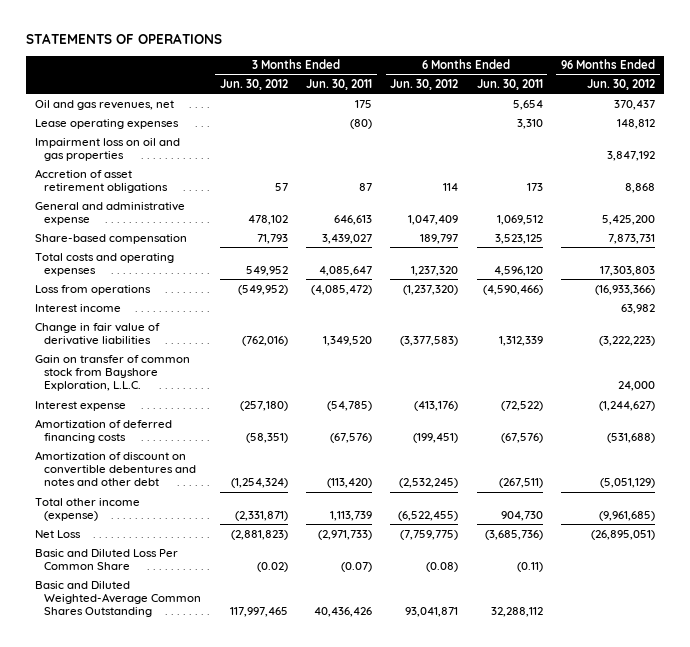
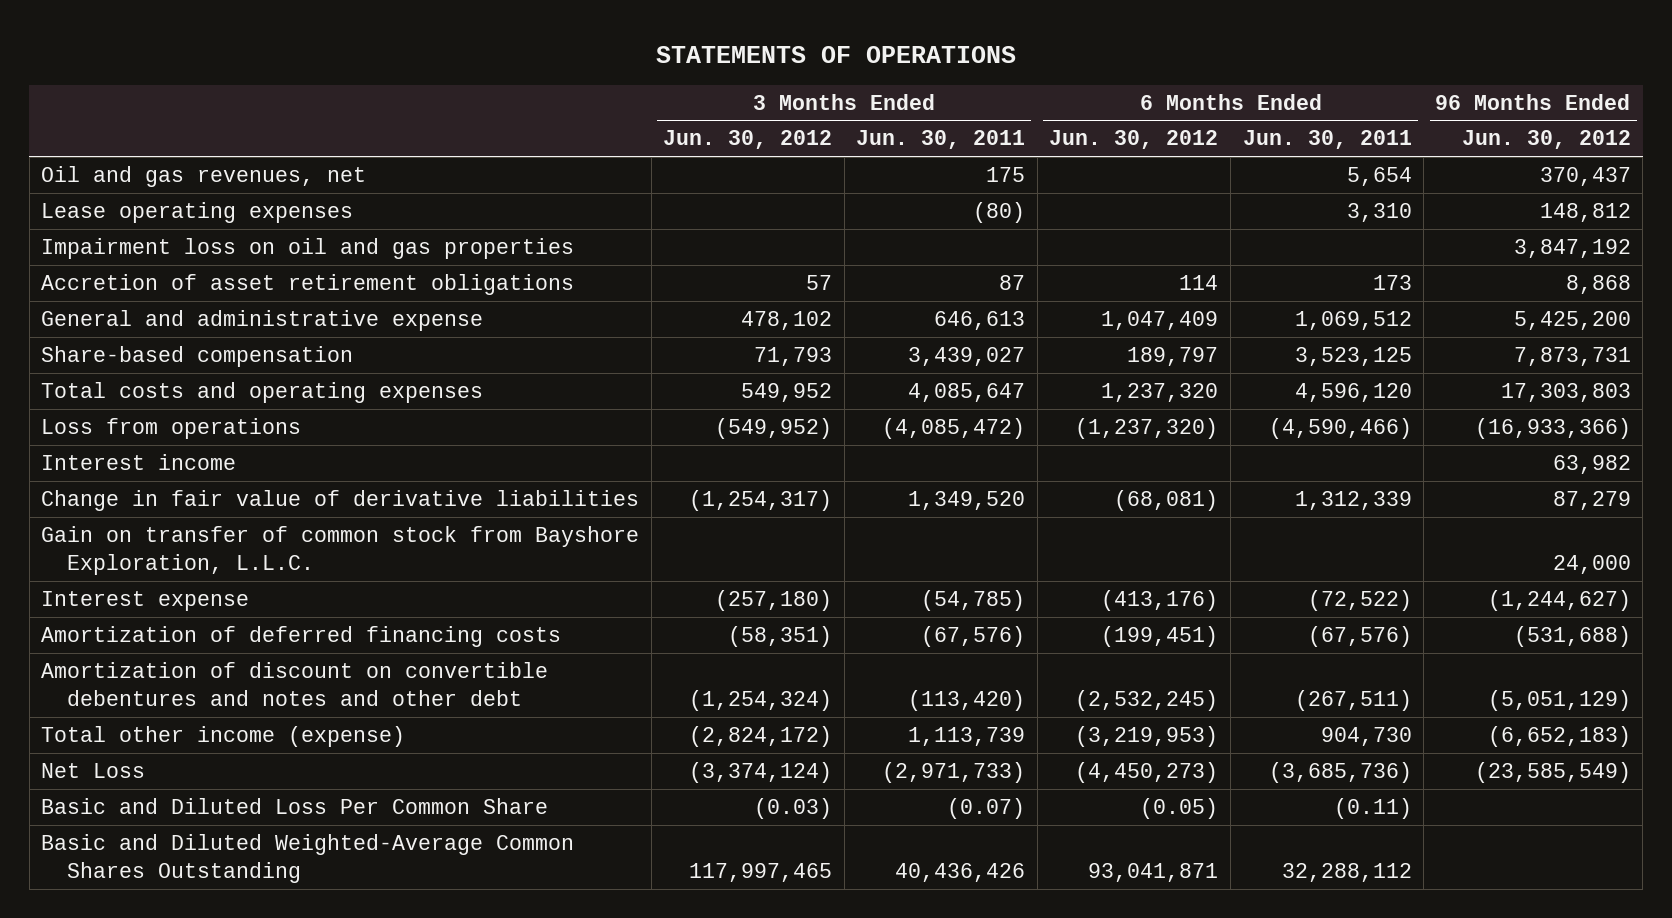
[241,335,288,346] (762,016) -> [689,490,833,512] (1,254,317)
[400,335,459,346] (3,377,583) -> [1114,490,1219,512] (68,081)
[599,335,656,346] (3,222,223) -> [1552,491,1631,511] 87,279
[234,510,288,521] (2,331,871) -> [689,726,833,748] (2,824,172)
[398,510,459,521] (6,522,455) -> [1075,726,1219,748] (3,219,953)
[599,510,656,521] (9,961,685) -> [1487,726,1631,748] (6,652,183)
[230,529,288,540] (2,881,823) -> [689,762,833,784] (3,374,124)
[400,529,459,540] (7,759,775) -> [1075,762,1219,784] (4,450,273)
[591,529,656,540] (26,895,051) -> [1474,762,1631,784] (23,585,549)
[256,561,288,572] (0.02) -> [754,798,833,820] (0.03)
[426,561,459,572] (0.08) -> [1140,798,1219,820] (0.05)

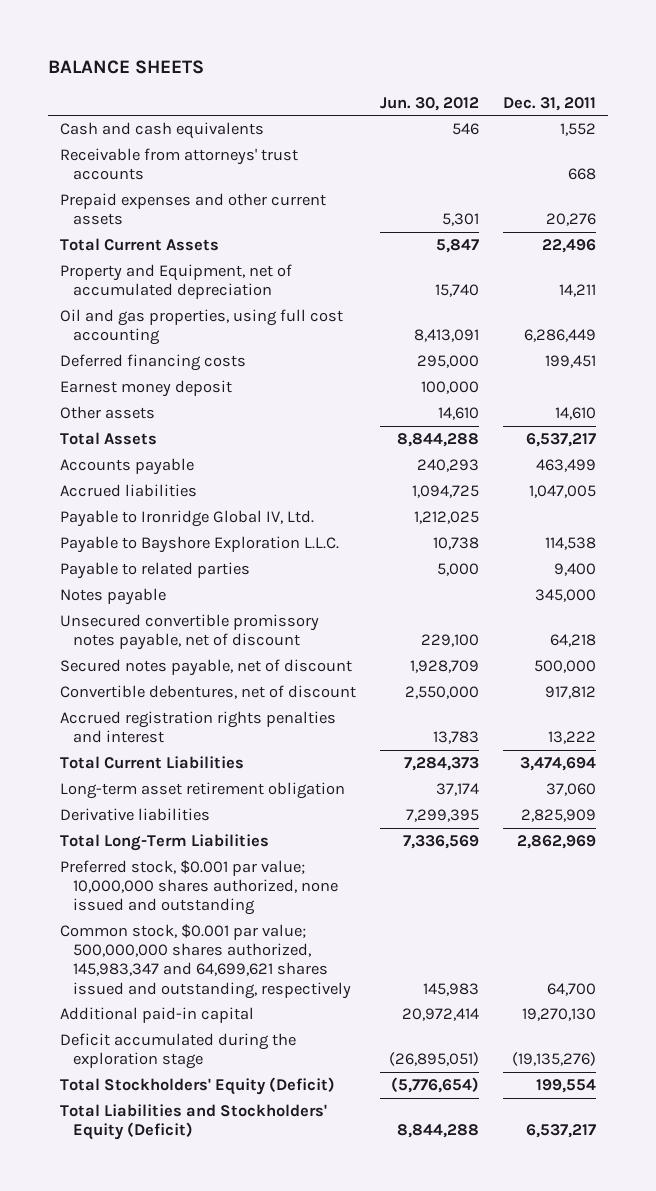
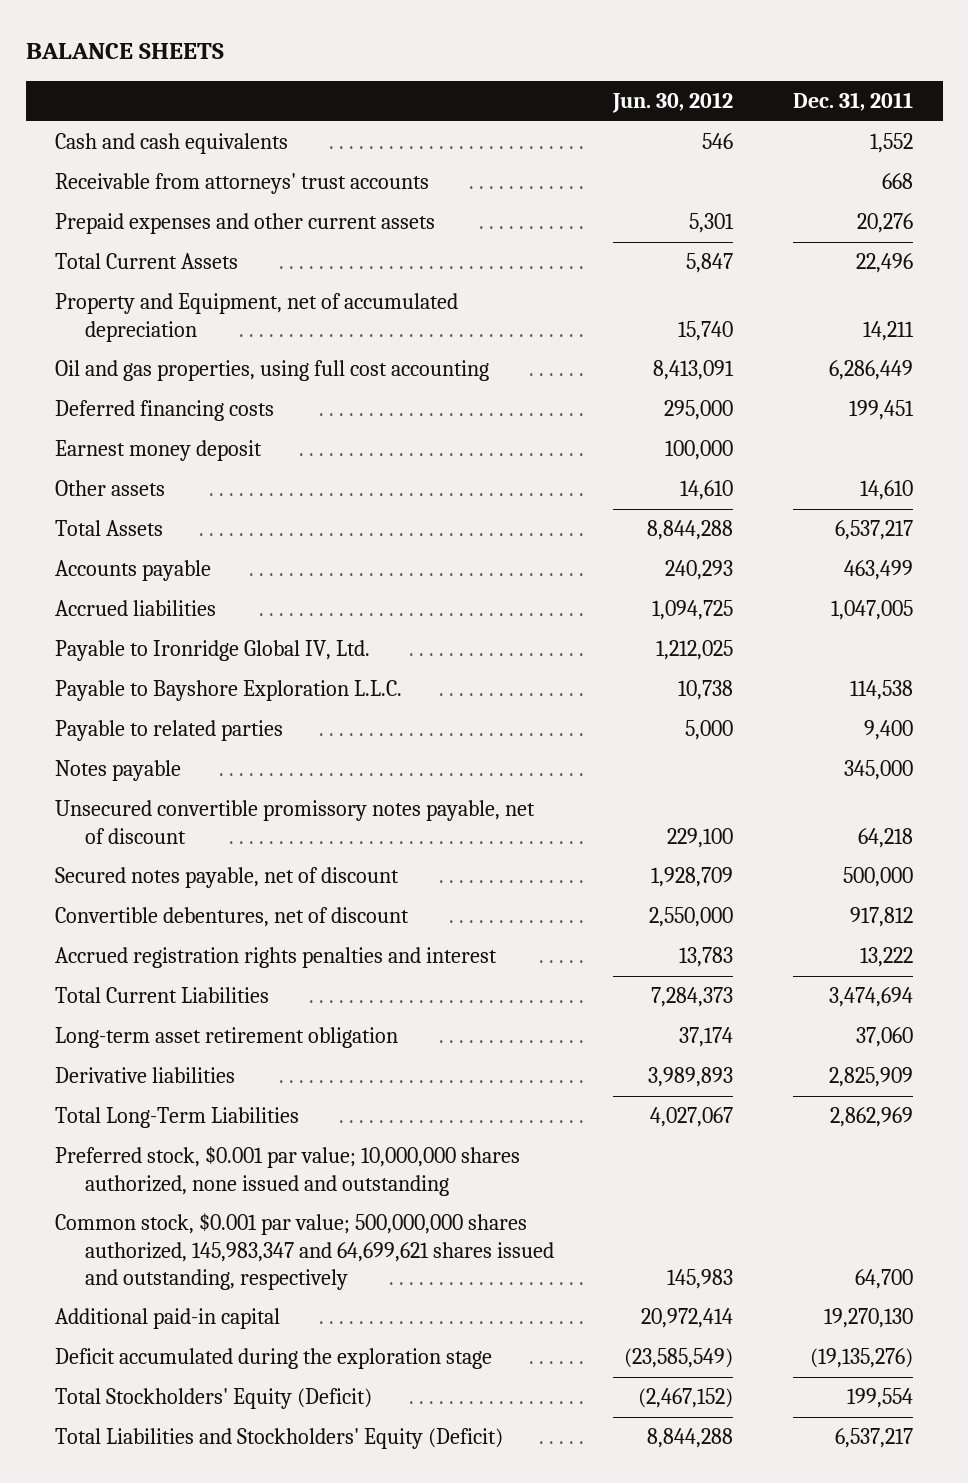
[405,809,479,823] 7,299,395 -> [648,1067,734,1088] 3,989,893
[402,835,479,850] 7,336,569 -> [650,1107,734,1128] 4,027,067
[388,1052,479,1067] (26,895,051) -> [624,1348,734,1369] (23,585,549)
[390,1077,479,1094] (5,776,654) -> [638,1388,734,1409] (2,467,152)

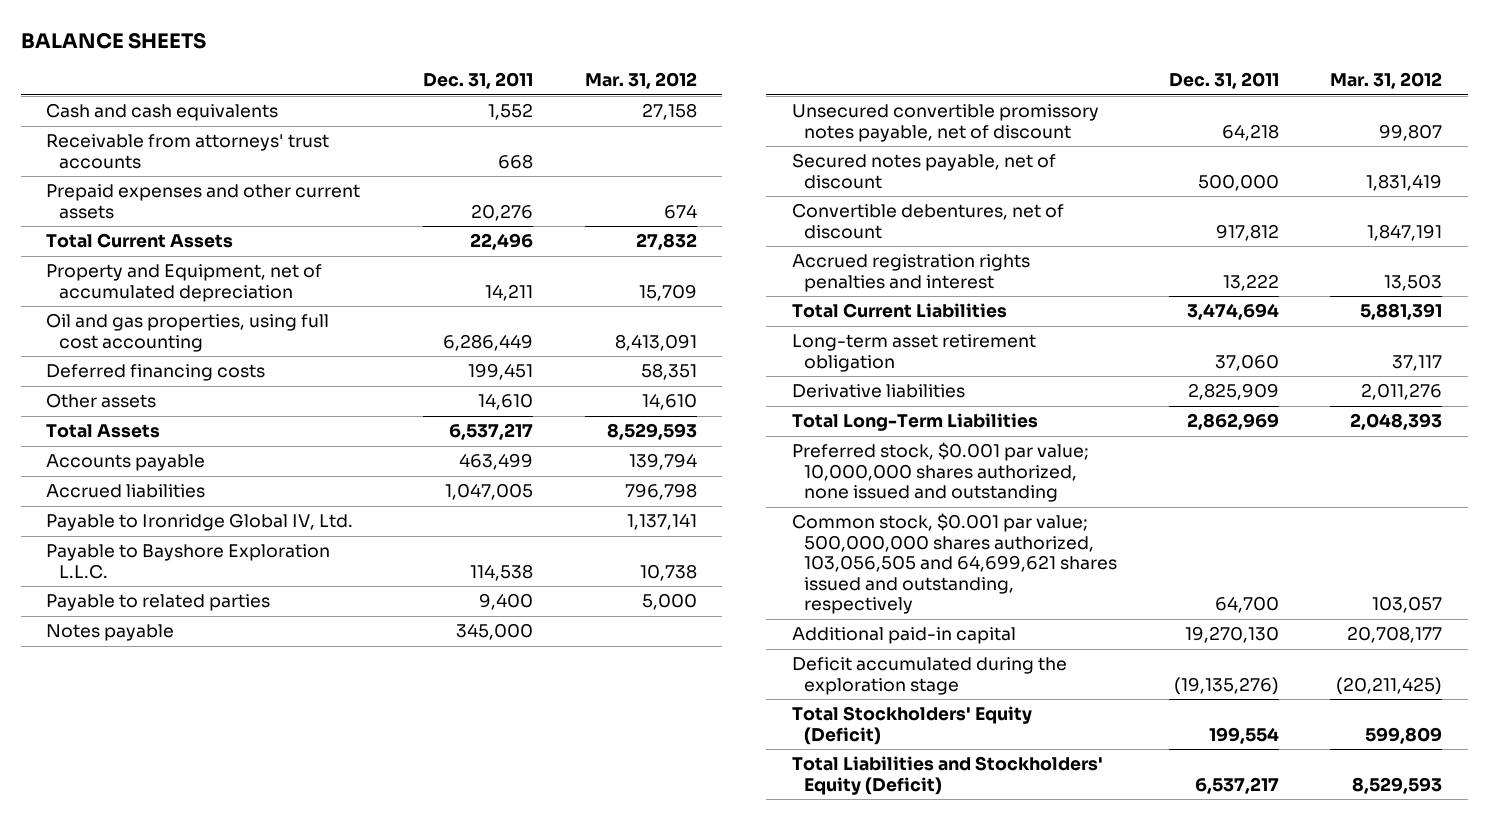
[612,92,734,114] Jun. 30, 2012 -> none
none -> [584,72,697,90] Mar. 31, 2012
[55,440,263,462] Earnest money deposit -> none
[55,1213,554,1290] Common stock, $0.001 par value; 500,000,000 shares authorized, 145,983,347 and 64,699,621 shares issued and outstanding, respectively -> [791,513,1118,615] Common stock, $0.001 par value; 500,000,000 shares authorized, 103,056,505 and 64,699,621 shares issued and outstanding, respectively

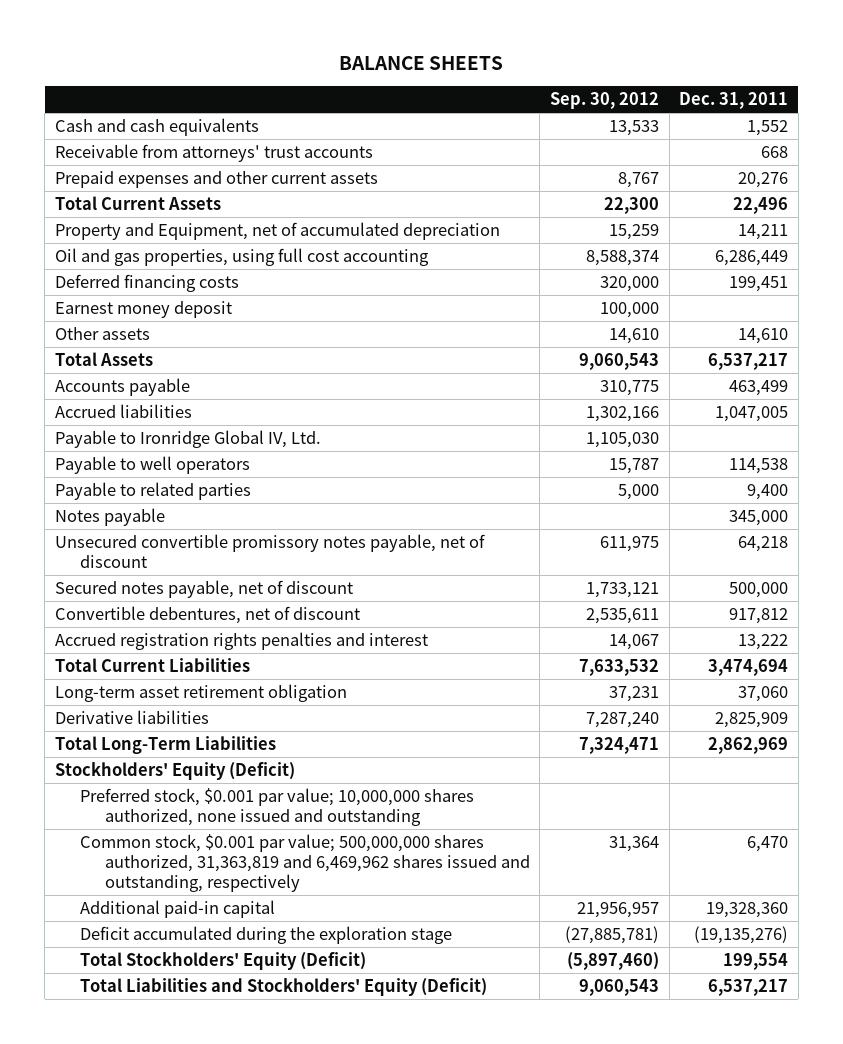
[584,72,697,90] Mar. 31, 2012 -> none
none -> [550,92,660,110] Sep. 30, 2012
none -> [54,300,232,318] Earnest money deposit
[46,544,331,579] Payable to Bayshore Exploration L.L.C. -> [54,455,250,474] Payable to well operators
none -> [54,761,295,780] Stockholders' Equity (Deficit)
[791,513,1118,615] Common stock, $0.001 par value; 500,000,000 shares authorized, 103,056,505 and 64,699,621 shares issued and outstanding, respectively -> [79,833,530,892] Common stock, $0.001 par value; 500,000,000 shares authorized, 31,363,819 and 6,469,962 shares issued and outstanding, respectively
[1214,596,1279,614] 64,700 -> [747,835,789,852] 6,470
[1184,626,1279,644] 19,270,130 -> [706,901,789,918] 19,328,360

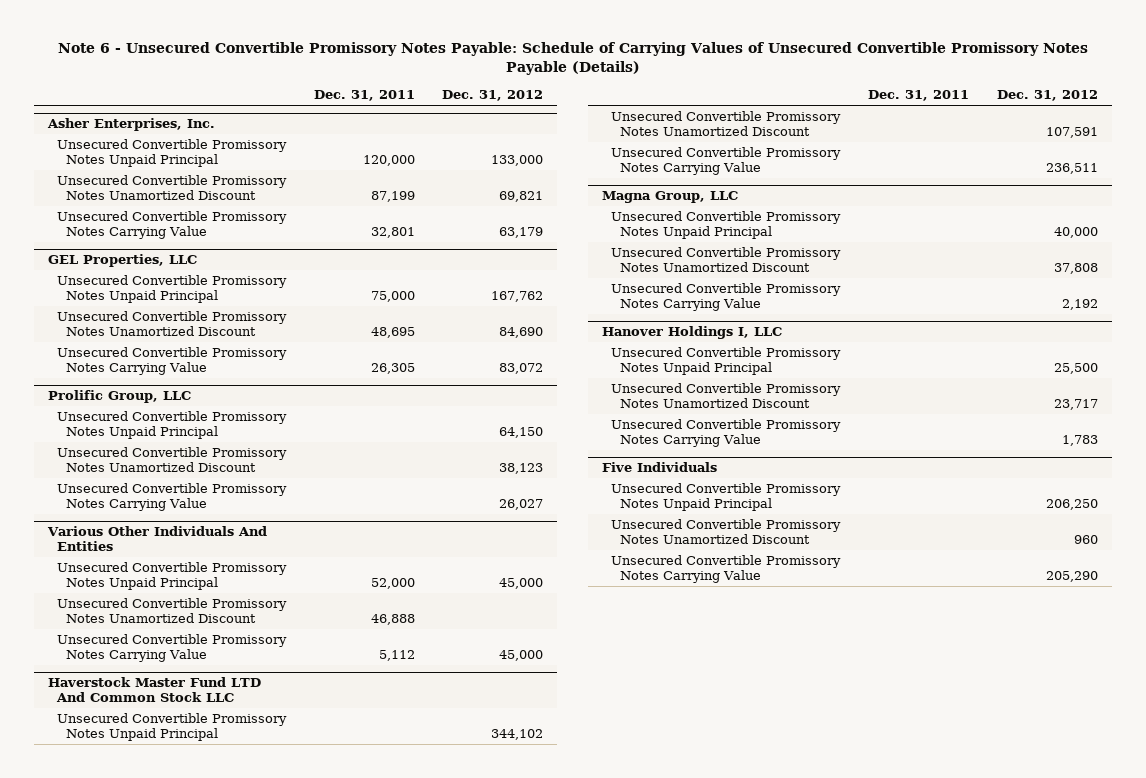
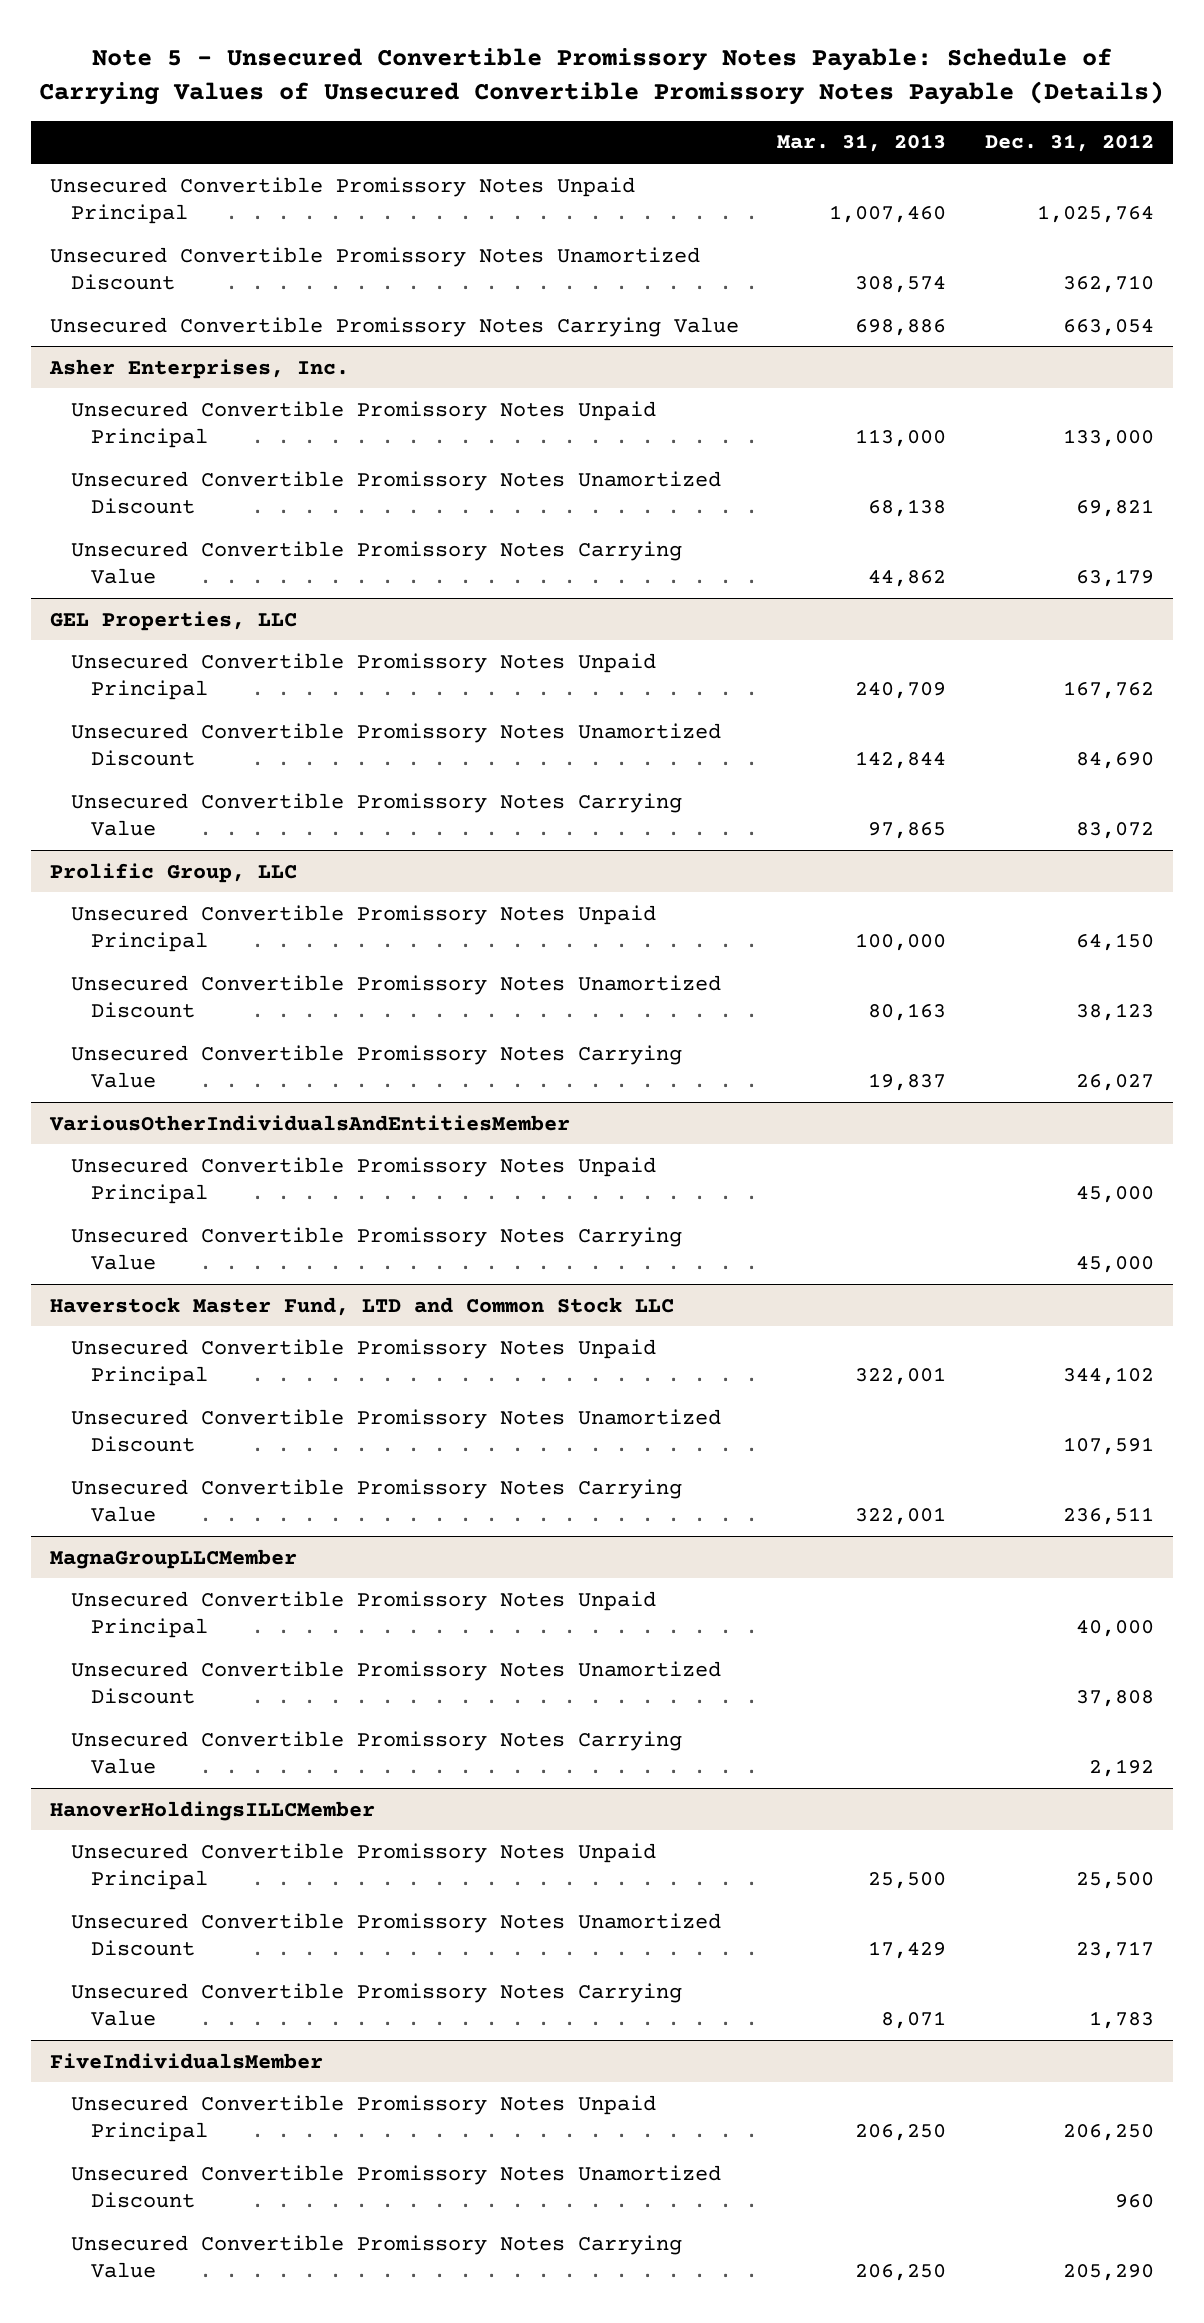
[57,41,1088,75] Note 6 - Unsecured Convertible Promissory Notes Payable: Schedule of Carrying Values of Unsecured Convertible Promissory Notes Payable (Details) -> [38,47,1164,105] Note 5 - Unsecured Convertible Promissory Notes Payable: Schedule of Carrying Values of Unsecured Convertible Promissory Notes Payable (Details)
[313,90,415,102] Dec. 31, 2011 -> none
none -> [777,134,947,153] Mar. 31, 2013
none -> [50,176,636,225] Unsecured Convertible Promissory Notes Unpaid Principal
none -> [50,246,701,291] Unsecured Convertible Promissory Notes Unamortized Discount
none -> [50,316,740,337] Unsecured Convertible Promissory Notes Carrying Value
[46,526,267,552] Various Other Individuals And Entities -> none
none -> [49,1114,571,1131] VariousOtherIndividualsAndEntitiesMember
[56,597,287,623] Unsecured Convertible Promissory Notes Unamortized Discount -> none
[47,677,261,703] Haverstock Master Fund LTD And Common Stock LLC -> [50,1296,675,1316] Haverstock Master Fund, LTD and Common Stock LLC
[602,191,739,204] Magna Group, LLC -> none
none -> [50,1548,298,1569] MagnaGroupLLCMember
[602,326,783,340] Hanover Holdings I, LLC -> none
none -> [50,1800,376,1821] HanoverHoldingsILLCMember
[602,462,718,473] Five Individuals -> none
none -> [50,2052,324,2069] FiveIndividualsMember

